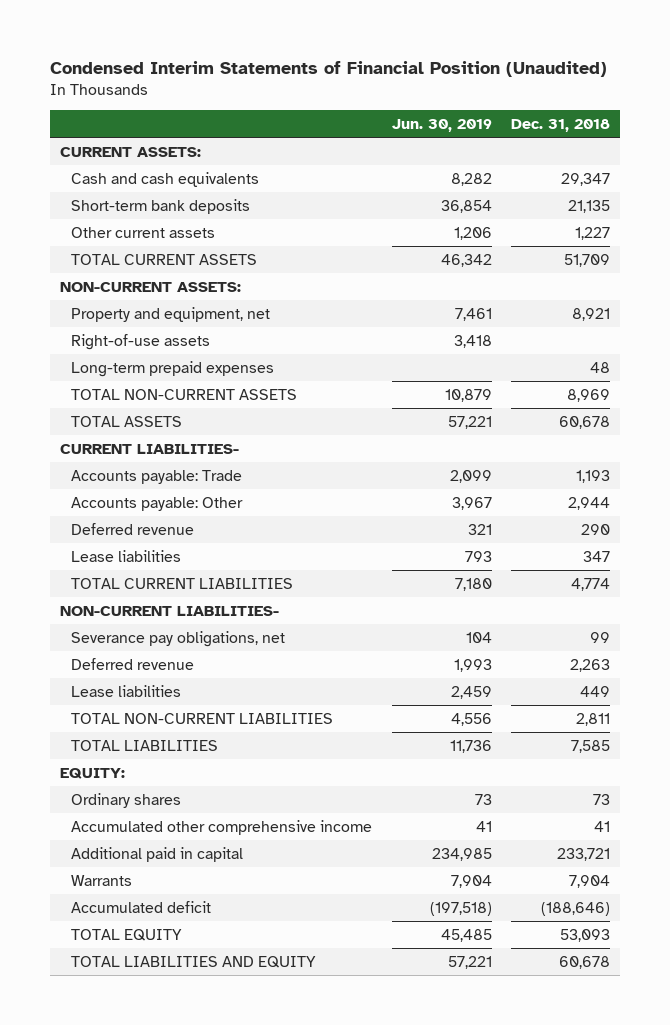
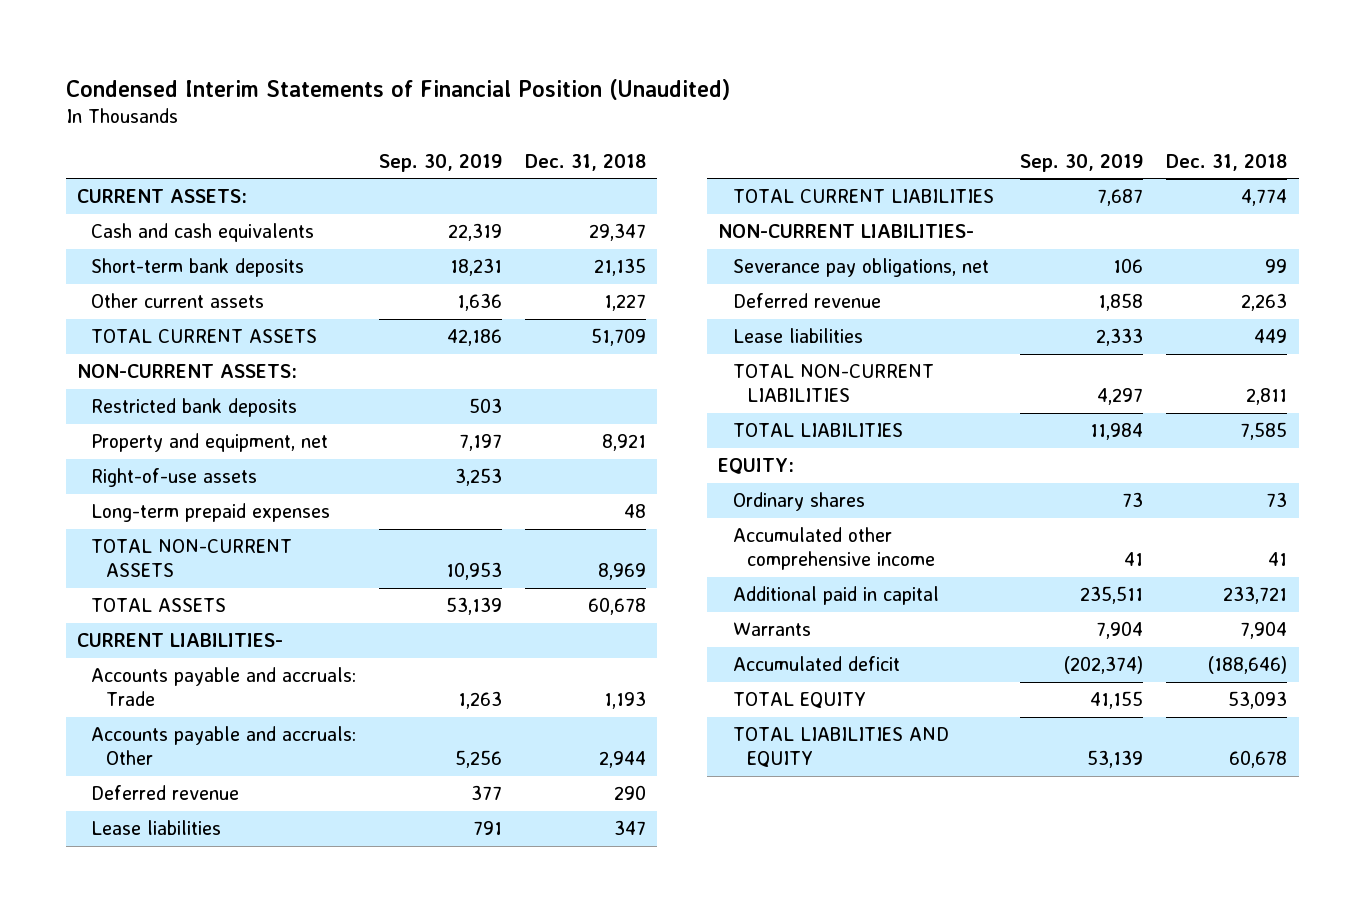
[391,118,492,132] Jun. 30, 2019 -> none
none -> [379,153,503,172] Sep. 30, 2019
none -> [91,398,298,418] Restricted bank deposits
[70,469,242,484] Accounts payable: Trade -> [91,667,357,707] Accounts payable and accruals: Trade
[70,496,243,511] Accounts payable: Other -> [91,726,357,766] Accounts payable and accruals: Other

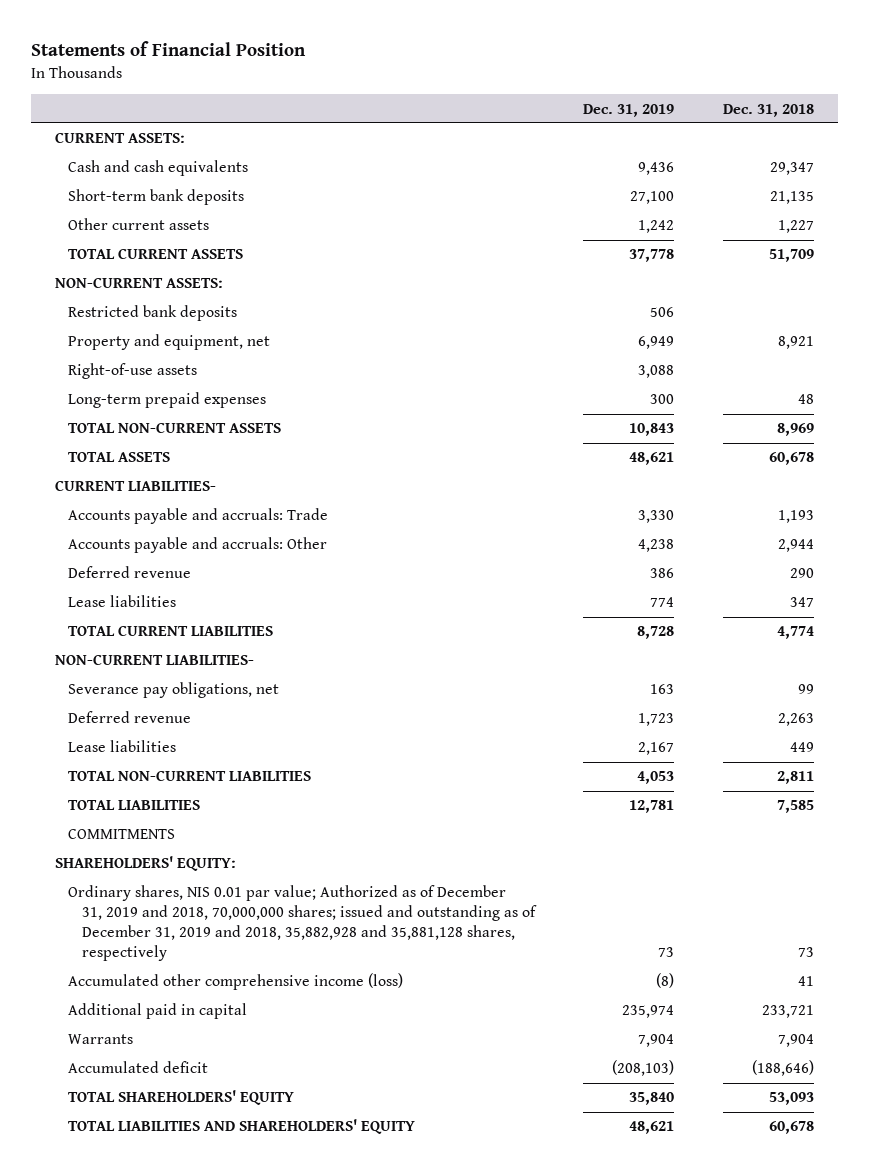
[65,78,730,100] Condensed Interim Statements of Financial Position (Unaudited) -> [30,40,306,56] Statements of Financial Position
[379,153,503,172] Sep. 30, 2019 -> none
none -> [583,103,675,117] Dec. 31, 2019
none -> [68,829,176,840] COMMITMENTS
[718,458,795,475] EQUITY: -> [55,856,237,872] SHAREHOLDERS' EQUITY:
[732,492,865,512] Ordinary shares -> [68,885,537,962] Ordinary shares, NIS 0.01 par value; Authorized as of December 31, 2019 and 2018, 70,000,000 shares; issued and outstanding as of December 31, 2019 and 2018, 35,882,928 and 35,881,128 shares, respectively
[732,527,935,571] Accumulated other comprehensive income -> [68,973,404,991] Accumulated other comprehensive income (loss)
[732,692,866,709] TOTAL EQUITY -> [68,1090,295,1106] TOTAL SHAREHOLDERS' EQUITY
[732,727,949,768] TOTAL LIABILITIES AND EQUITY -> [68,1119,416,1135] TOTAL LIABILITIES AND SHAREHOLDERS' EQUITY

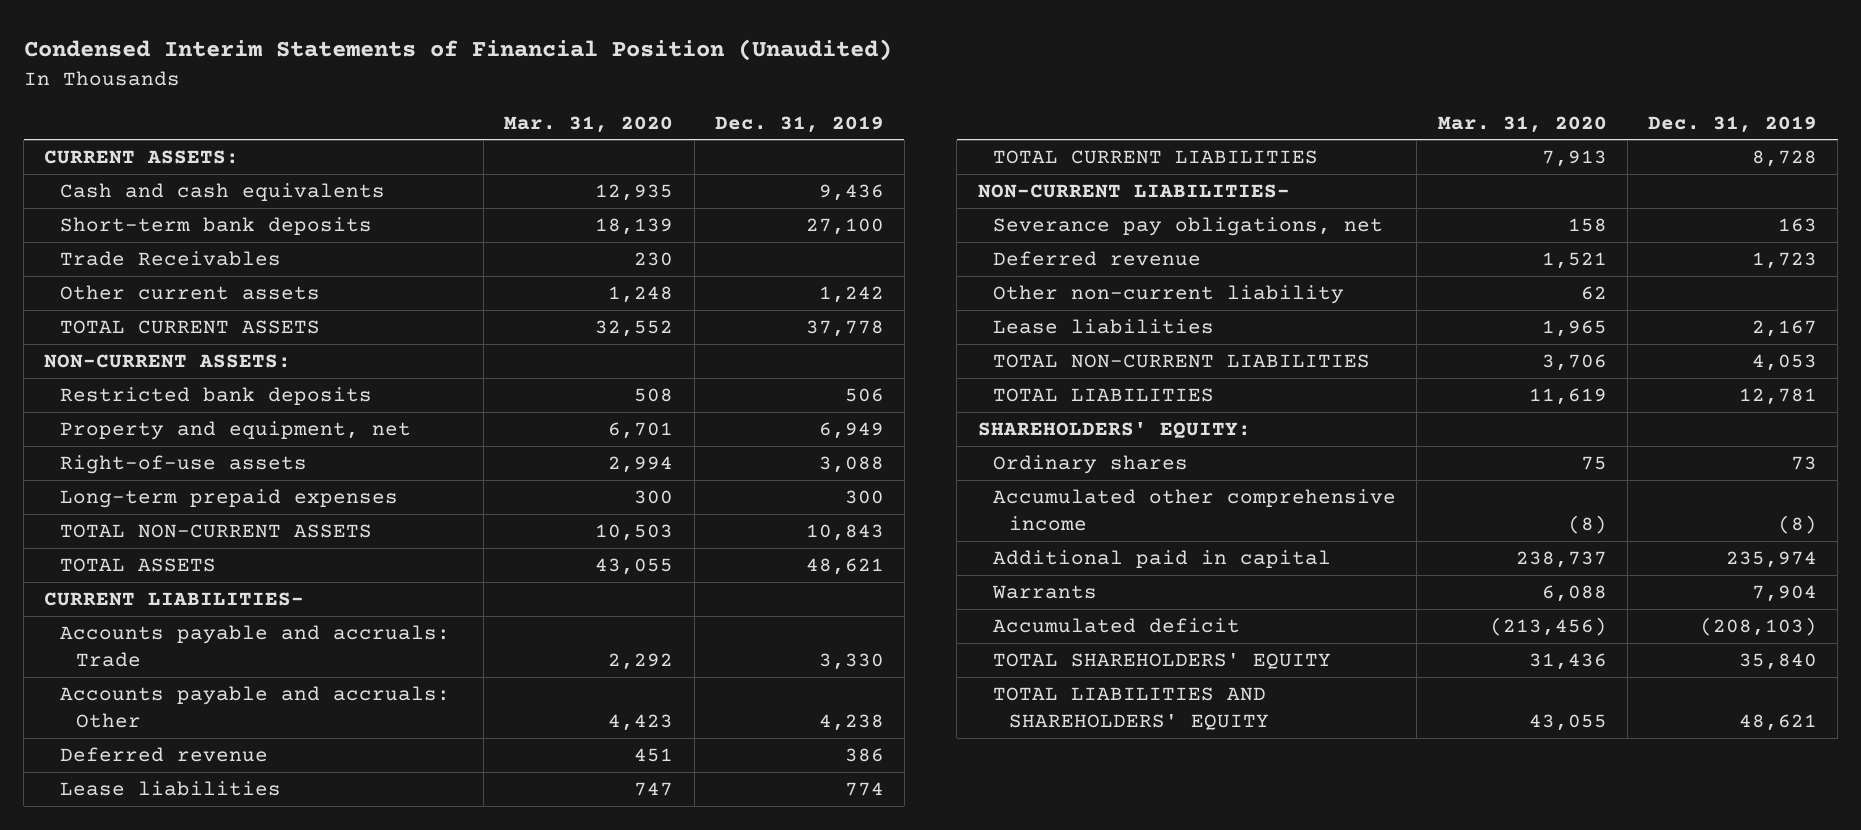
[30,40,306,56] Statements of Financial Position -> [23,39,892,62] Condensed Interim Statements of Financial Position (Unaudited)
[722,103,814,117] Dec. 31, 2018 -> none
none -> [504,115,674,133] Mar. 31, 2020
none -> [60,250,282,266] Trade Receivables
none -> [993,284,1345,304] Other non-current liability
[68,829,176,840] COMMITMENTS -> none
[68,885,537,962] Ordinary shares, NIS 0.01 par value; Authorized as of December 31, 2019 and 2018, 70,000,000 shares; issued and outstanding as of December 31, 2019 and 2018, 35,882,928 and 35,881,128 shares, respectively -> [993,454,1189,474] Ordinary shares
[68,973,404,991] Accumulated other comprehensive income (loss) -> [993,488,1397,532] Accumulated other comprehensive income

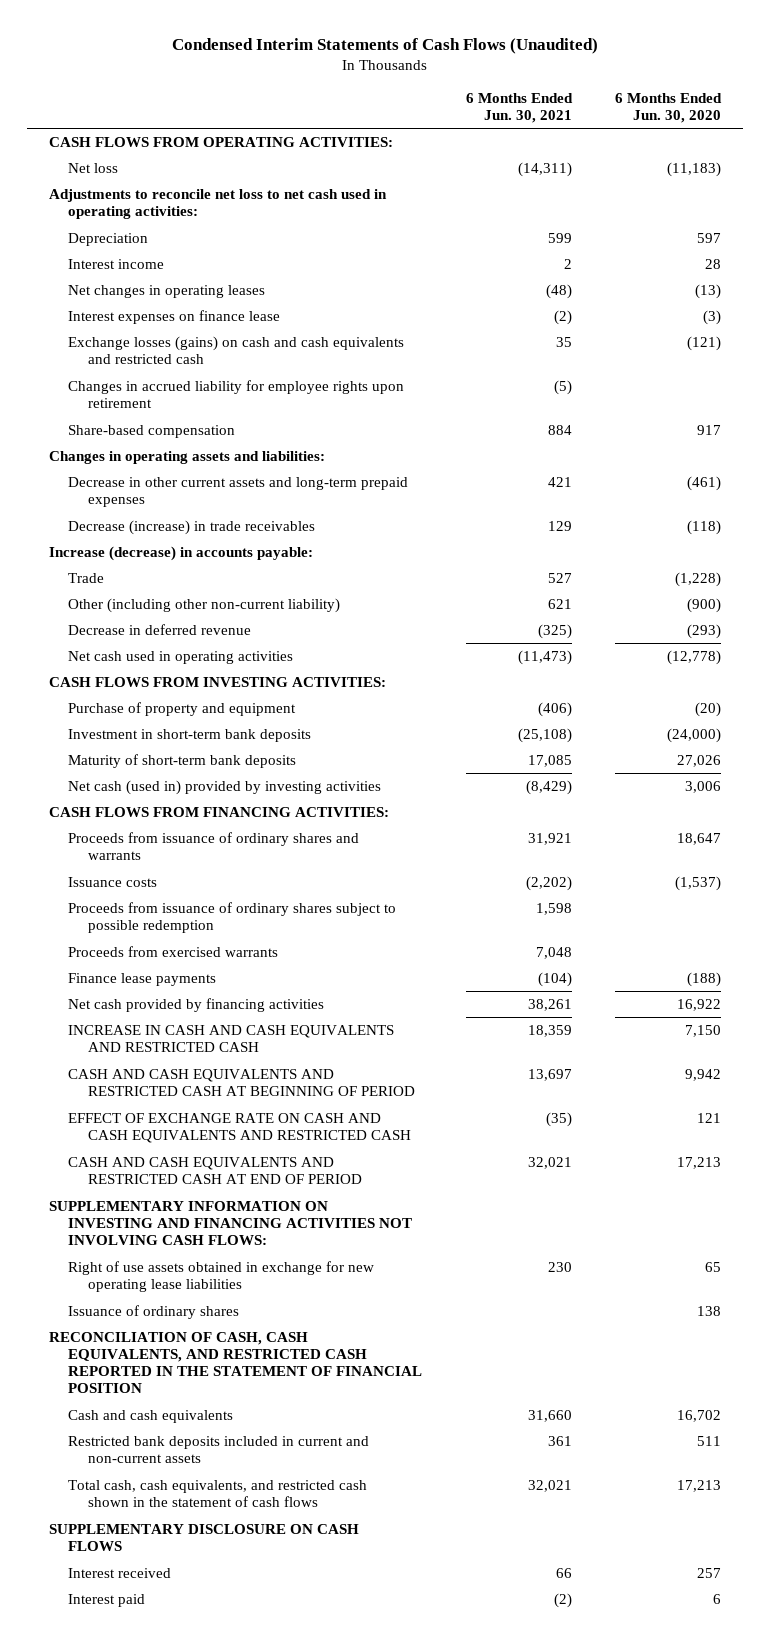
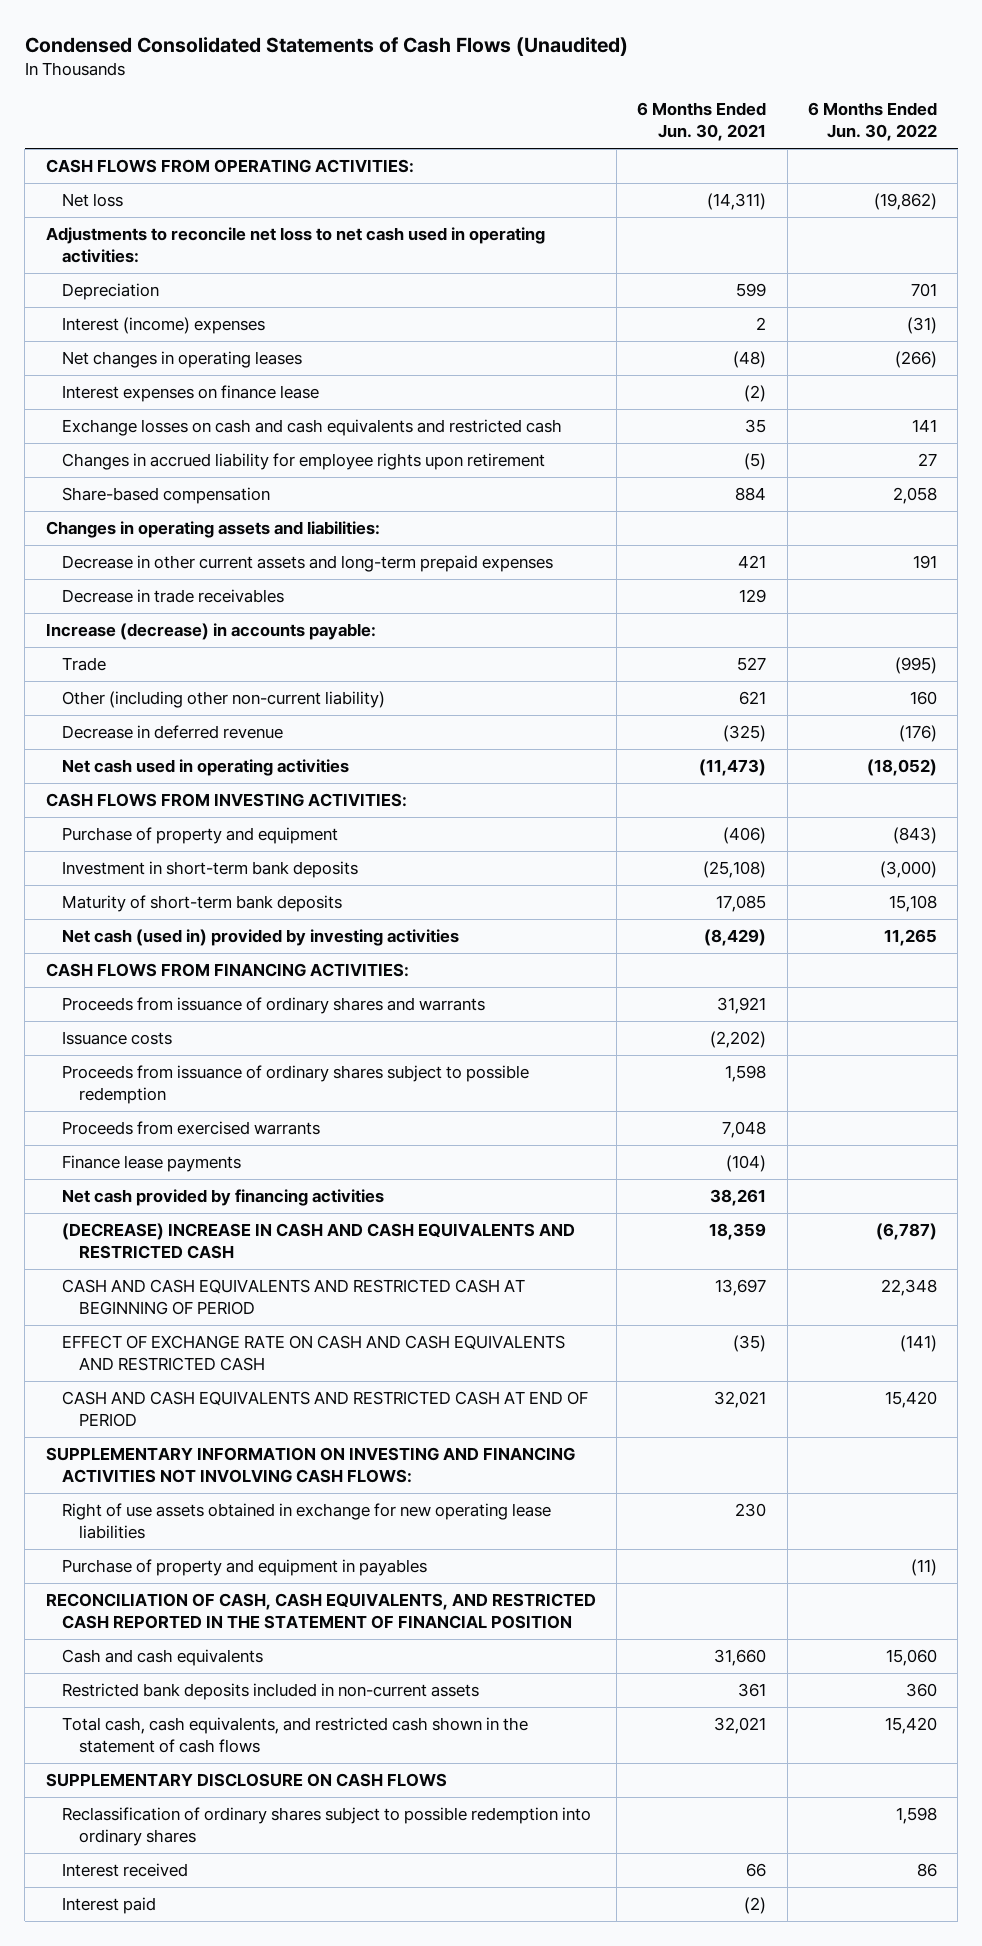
[172,37,599,54] Condensed Interim Statements of Cash Flows (Unaudited) -> [24,36,628,56] Condensed Consolidated Statements of Cash Flows (Unaudited)
[615,92,723,123] 6 Months Ended Jun. 30, 2020 -> none
none -> [807,102,937,142] 6 Months Ended Jun. 30, 2022
[68,259,165,270] Interest income -> [62,317,266,335] Interest (income) expenses
[68,336,405,365] Exchange losses (gains) on cash and cash equivalents and restricted cash -> [62,419,563,437] Exchange losses on cash and cash equivalents and restricted cash
[68,520,316,536] Decrease (increase) in trade receivables -> [62,589,285,604] Decrease in trade receivables
[68,1025,395,1053] INCREASE IN CASH AND CASH EQUIVALENTS AND RESTRICTED CASH -> [62,1223,576,1259] (DECREASE) INCREASE IN CASH AND CASH EQUIVALENTS AND RESTRICTED CASH
[68,1305,240,1320] Issuance of ordinary shares -> none
none -> [62,1559,428,1577] Purchase of property and equipment in payables
[68,1436,370,1464] Restricted bank deposits included in current and non-current assets -> [62,1683,480,1701] Restricted bank deposits included in non-current assets
none -> [62,1807,592,1846] Reclassification of ordinary shares subject to possible redemption into ordinary shares

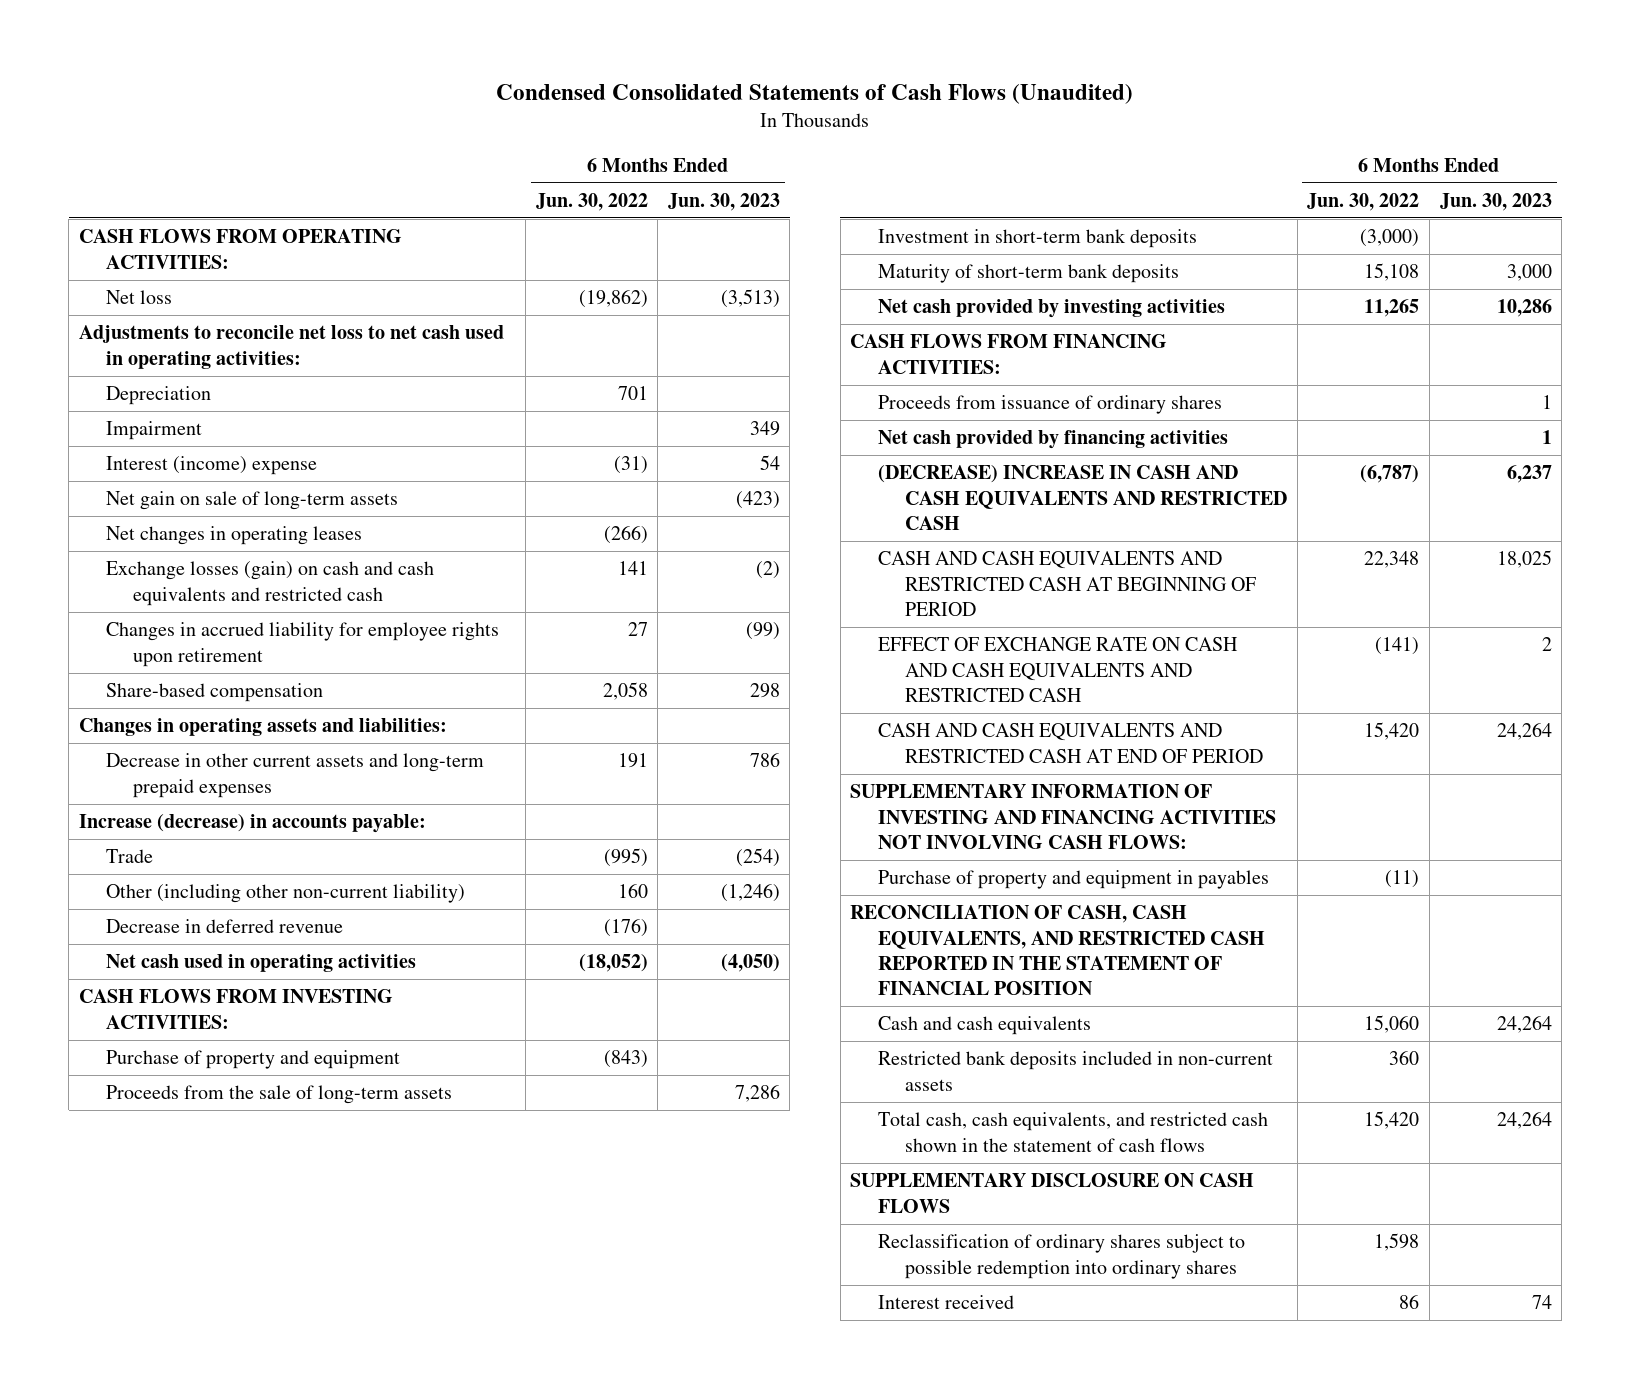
[637,102,767,142] 6 Months Ended Jun. 30, 2021 -> none
none -> [667,192,780,211] Jun. 30, 2023
none -> [106,421,203,441] Impairment
[62,317,266,335] Interest (income) expenses -> [106,456,318,476] Interest (income) expense
none -> [106,491,399,511] Net gain on sale of long-term assets
[62,385,320,403] Interest expenses on finance lease -> none
[62,419,563,437] Exchange losses on cash and cash equivalents and restricted cash -> [106,561,435,606] Exchange losses (gain) on cash and cash equivalents and restricted cash
[62,589,285,604] Decrease in trade receivables -> none
none -> [106,1085,453,1105] Proceeds from the sale of long-term assets
[62,929,460,947] Net cash (used in) provided by investing activities -> [877,299,1225,319] Net cash provided by investing activities
[62,1031,173,1046] Issuance costs -> none
[62,1065,530,1104] Proceeds from issuance of ordinary shares subject to possible redemption -> none
[62,1121,321,1136] Proceeds from exercised warrants -> none
[62,1155,242,1173] Finance lease payments -> none
[62,997,486,1015] Proceeds from issuance of ordinary shares and warrants -> [877,395,1222,415] Proceeds from issuance of ordinary shares
[62,1503,552,1539] Right of use assets obtained in exchange for new operating lease liabilities -> none
[45,1447,575,1483] SUPPLEMENTARY INFORMATION ON INVESTING AND FINANCING ACTIVITIES NOT INVOLVING CASH FLOWS: -> [850,784,1276,849] SUPPLEMENTARY INFORMATION OF INVESTING AND FINANCING ACTIVITIES NOT INVOLVING CASH FLOWS:
[62,1897,157,1915] Interest paid -> none

